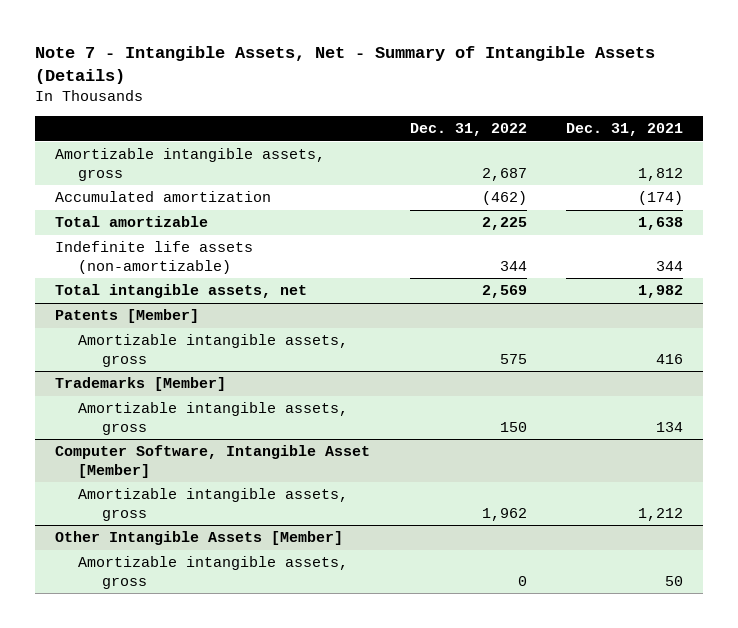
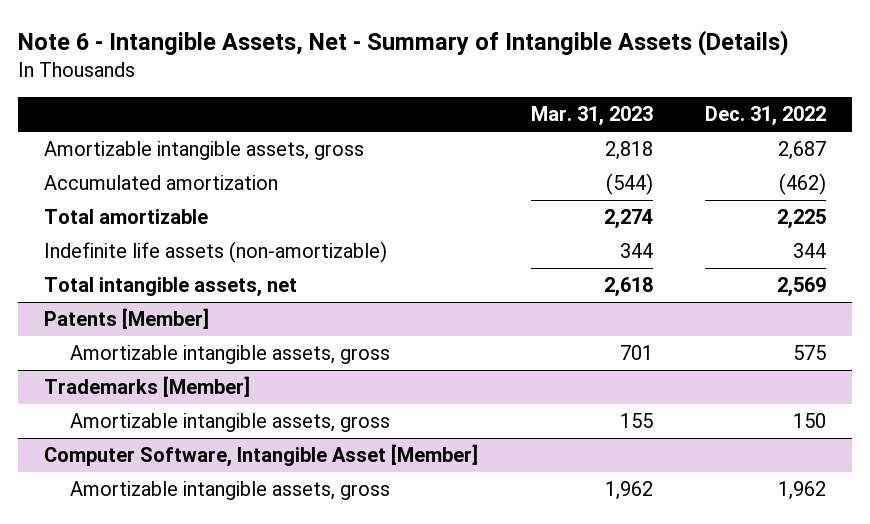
[34,46,655,85] Note 7 - Intangible Assets, Net - Summary of Intangible Assets (Details) -> [18,29,790,56] Note 6 - Intangible Assets, Net - Summary of Intangible Assets (Details)
[566,123,684,137] Dec. 31, 2021 -> none
none -> [530,106,653,127] Mar. 31, 2023
[54,531,343,546] Other Intangible Assets [Member] -> none
[78,556,349,589] Amortizable intangible assets, gross -> none

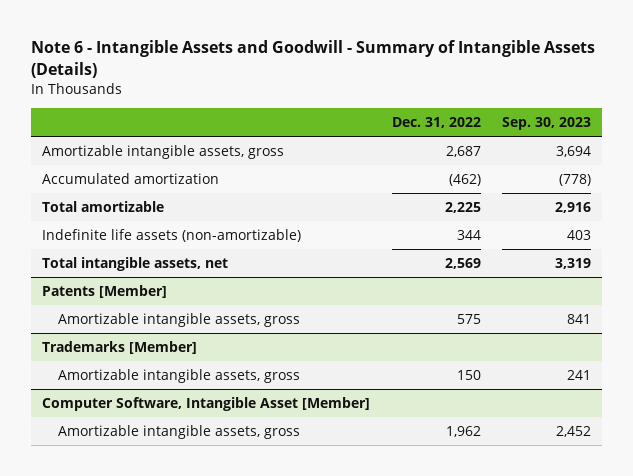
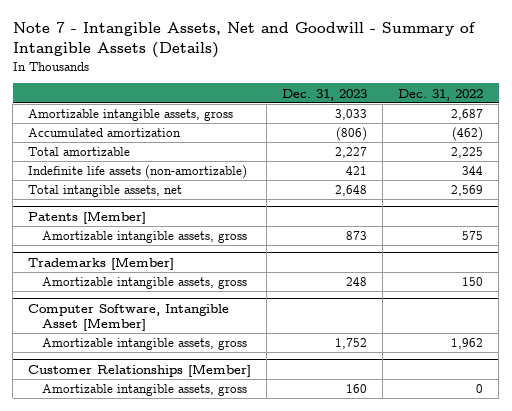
[30,39,595,78] Note 6 - Intangible Assets and Goodwill - Summary of Intangible Assets (Details) -> [12,22,476,59] Note 7 - Intangible Assets, Net and Goodwill - Summary of Intangible Assets (Details)
[502,116,592,130] Sep. 30, 2023 -> none
none -> [282,88,368,101] Dec. 31, 2023
none -> [28,363,252,377] Customer Relationships [Member]
none -> [42,384,248,397] Amortizable intangible assets, gross

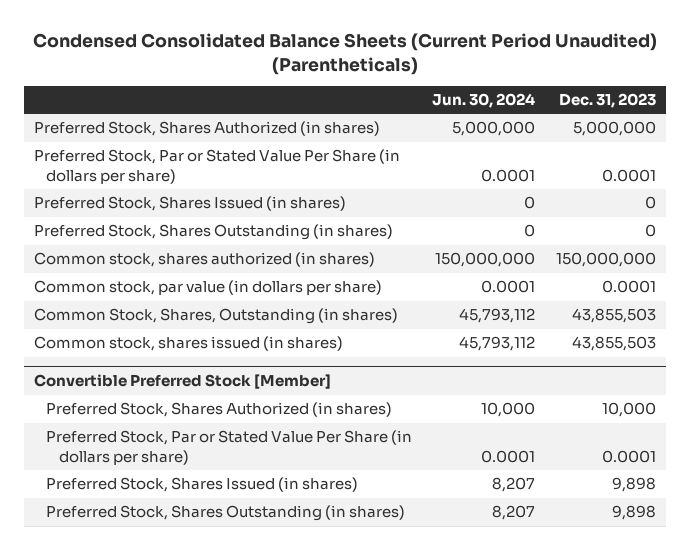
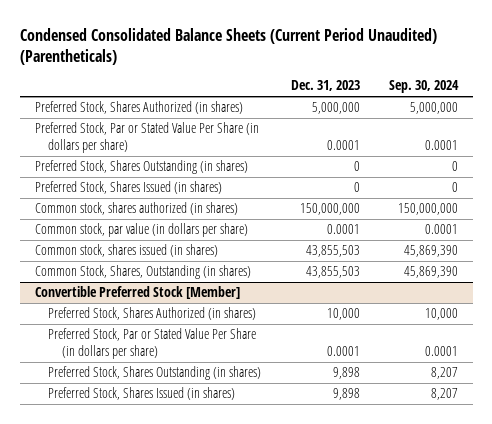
[432,93,536,109] Jun. 30, 2024 -> none
none -> [388,80,459,94] Sep. 30, 2024
[33,196,346,212] Preferred Stock, Shares Issued (in shares) -> [34,181,222,195] Preferred Stock, Shares Issued (in shares)
[33,308,398,325] Common Stock, Shares, Outstanding (in shares) -> [34,265,251,280] Common Stock, Shares, Outstanding (in shares)
[46,477,359,493] Preferred Stock, Shares Issued (in shares) -> [48,387,236,401] Preferred Stock, Shares Issued (in shares)

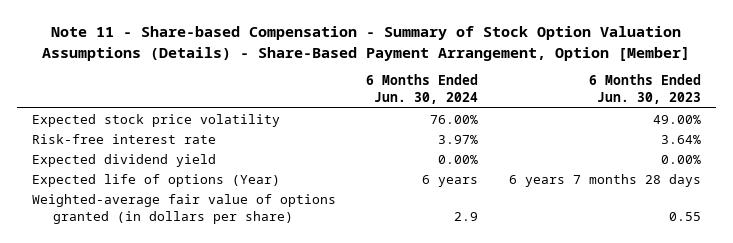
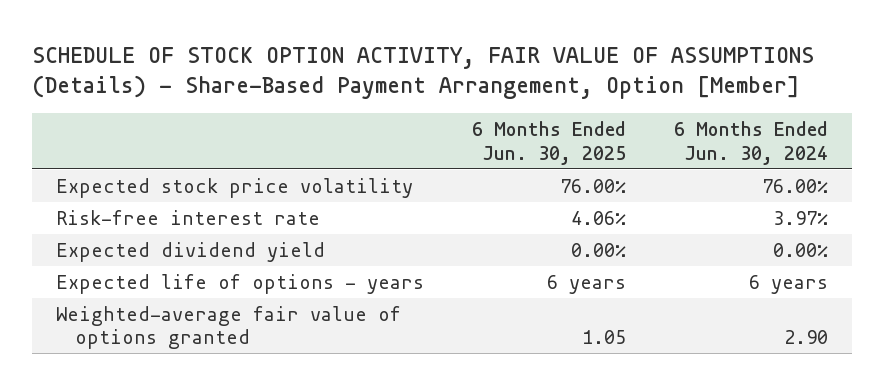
[42,26,691,61] Note 11 - Share-based Compensation - Summary of Stock Option Valuation Assumptions (Details) - Share-Based Payment Arrangement, Option [Member] -> [32,46,815,100] SCHEDULE OF STOCK OPTION ACTIVITY, FAIR VALUE OF ASSUMPTIONS (Details) - Share-Based Payment Arrangement, Option [Member]
[588,74,701,105] 6 Months Ended Jun. 30, 2023 -> none
none -> [471,120,626,165] 6 Months Ended Jun. 30, 2025
[31,173,280,187] Expected life of options (Year) -> [56,273,425,294] Expected life of options - years
[31,193,336,224] Weighted-average fair value of options granted (in dollars per share) -> [56,305,402,350] Weighted-average fair value of options granted
[454,211,479,221] 2.9 -> [783,330,828,345] 2.90

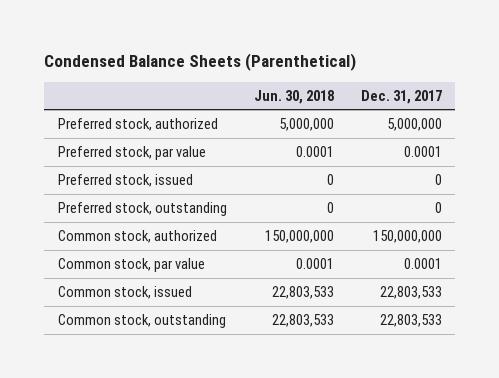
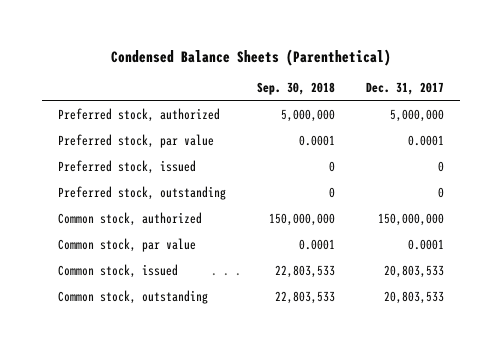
[253,89,334,104] Jun. 30, 2018 -> none
none -> [257,82,336,96] Sep. 30, 2018
[379,286,442,300] 22,803,533 -> [384,265,445,279] 20,803,533
[379,314,442,328] 22,803,533 -> [384,291,445,305] 20,803,533

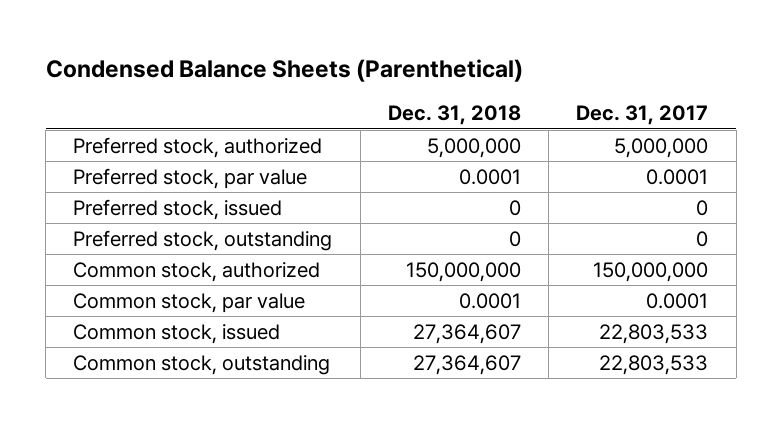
[257,82,336,96] Sep. 30, 2018 -> none
none -> [387,105,521,126] Dec. 31, 2018
[384,265,445,279] 20,803,533 -> [599,323,709,344] 22,803,533
[384,291,445,305] 20,803,533 -> [599,354,709,375] 22,803,533

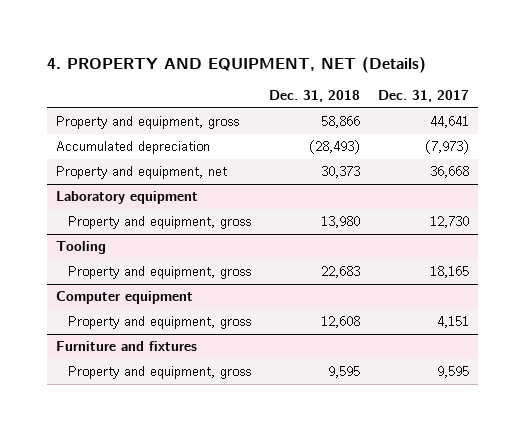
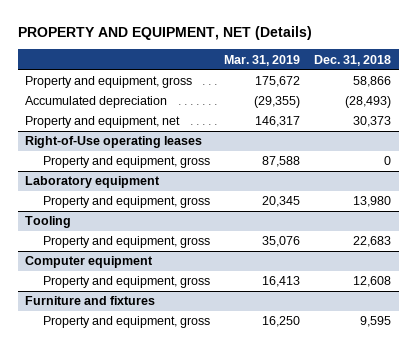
[47,57,427,74] 4. PROPERTY AND EQUIPMENT, NET (Details) -> [17,25,312,40] PROPERTY AND EQUIPMENT, NET (Details)
[378,90,470,103] Dec. 31, 2017 -> none
none -> [224,54,301,66] Mar. 31, 2019
none -> [24,136,202,149] Right-of-Use operating leases
none -> [43,156,211,169] Property and equipment, gross

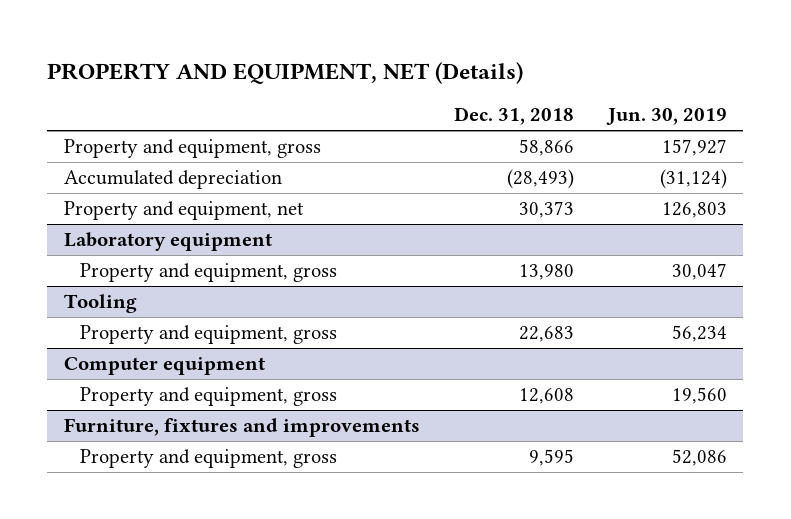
[224,54,301,66] Mar. 31, 2019 -> none
none -> [605,108,727,126] Jun. 30, 2019
[24,136,202,149] Right-of-Use operating leases -> none
[43,156,211,169] Property and equipment, gross -> none
[24,296,155,306] Furniture and fixtures -> [64,418,421,438] Furniture, fixtures and improvements

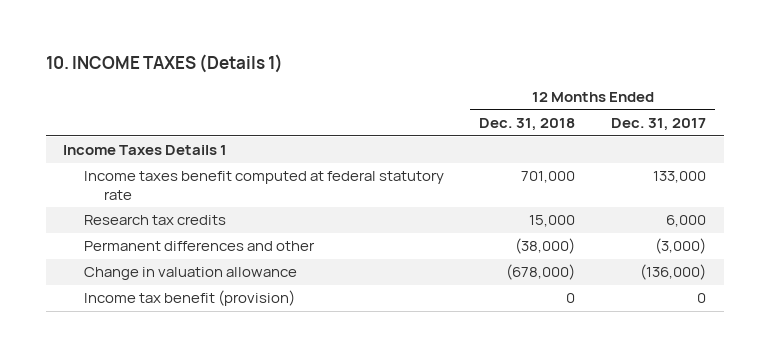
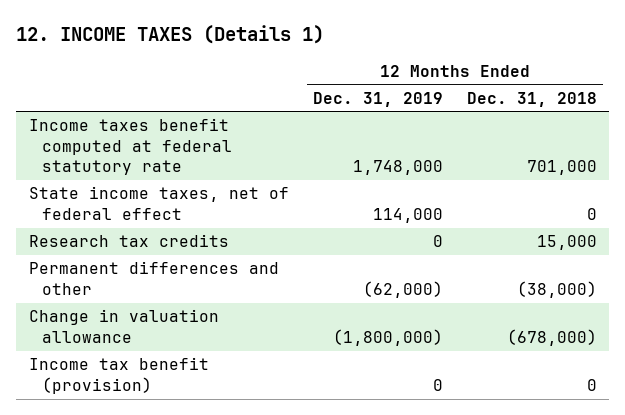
[45,53,283,73] 10. INCOME TAXES (Details 1) -> [16,25,325,45] 12. INCOME TAXES (Details 1)
[610,118,706,132] Dec. 31, 2017 -> none
none -> [312,91,443,107] Dec. 31, 2019
[63,145,228,156] Income Taxes Details 1 -> none
none -> [28,186,289,220] State income taxes, net of federal effect

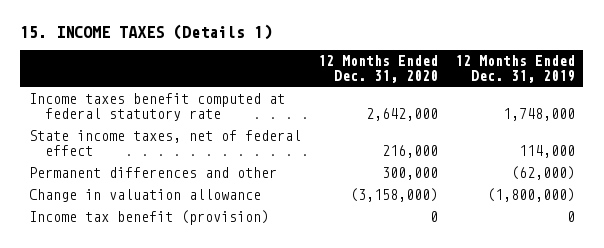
[16,25,325,45] 12. INCOME TAXES (Details 1) -> [20,24,273,41] 15. INCOME TAXES (Details 1)
[466,91,597,107] Dec. 31, 2018 -> none
none -> [317,55,438,83] 12 Months Ended Dec. 31, 2020
[28,234,229,248] Research tax credits -> none

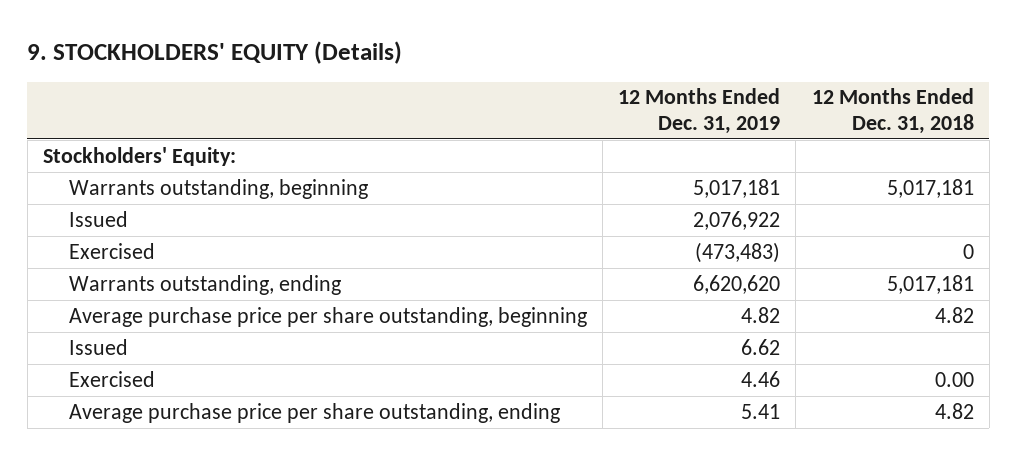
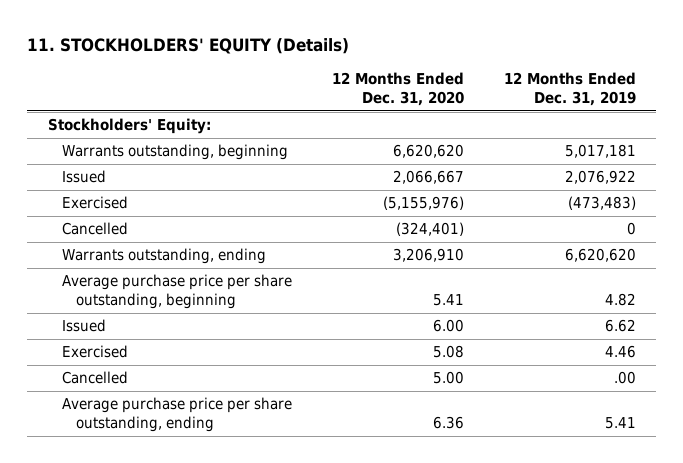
[27,41,403,65] 9. STOCKHOLDERS' EQUITY (Details) -> [27,37,350,54] 11. STOCKHOLDERS' EQUITY (Details)
[811,88,974,134] 12 Months Ended Dec. 31, 2018 -> none
none -> [331,72,464,107] 12 Months Ended Dec. 31, 2020
none -> [61,222,128,236] Cancelled
none -> [61,371,128,385] Cancelled

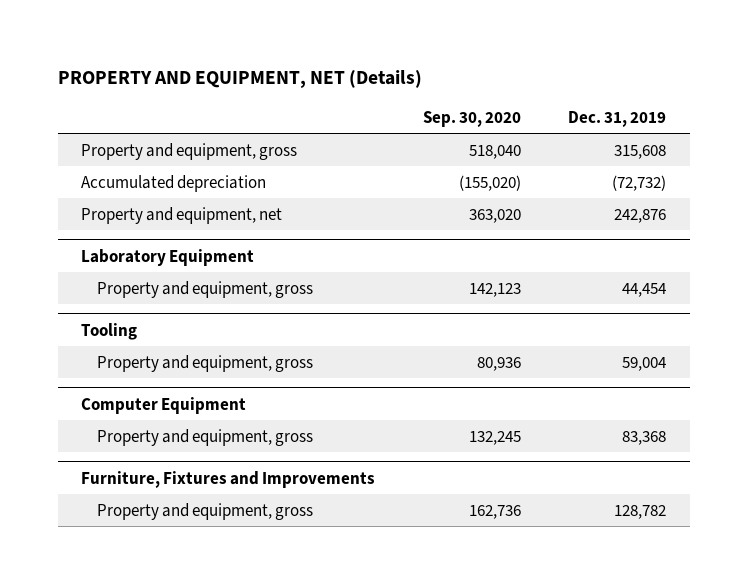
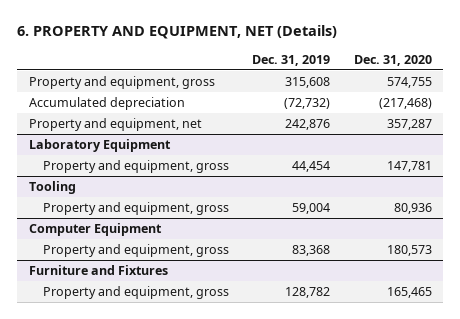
[57,69,422,88] PROPERTY AND EQUIPMENT, NET (Details) -> [17,25,338,40] 6. PROPERTY AND EQUIPMENT, NET (Details)
[422,110,521,127] Sep. 30, 2020 -> none
none -> [353,54,432,66] Dec. 31, 2020
[81,470,376,488] Furniture, Fixtures and Improvements -> [28,264,168,275] Furniture and Fixtures

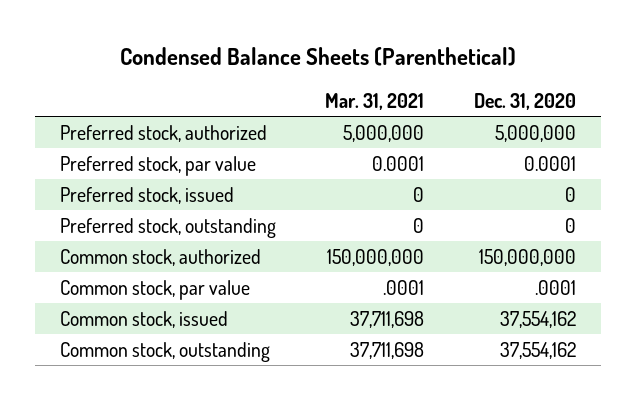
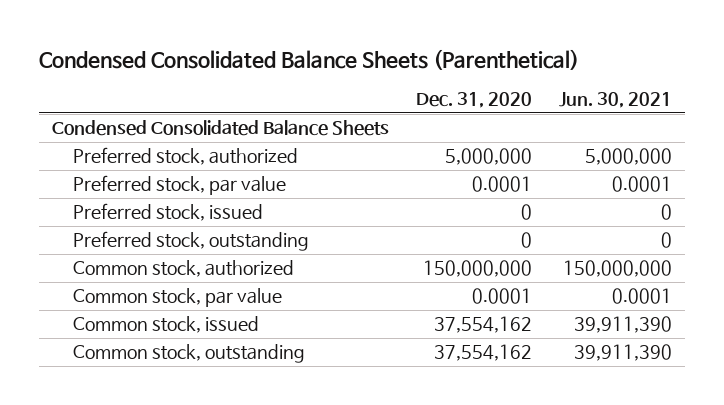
[119,47,516,67] Condensed Balance Sheets (Parenthetical) -> [39,48,580,70] Condensed Consolidated Balance Sheets (Parenthetical)
[325,92,425,110] Mar. 31, 2021 -> none
none -> [558,92,672,109] Jun. 30, 2021
none -> [52,120,390,137] Condensed Consolidated Balance Sheets
[535,279,577,295] .0001 -> [472,288,533,305] 0.0001

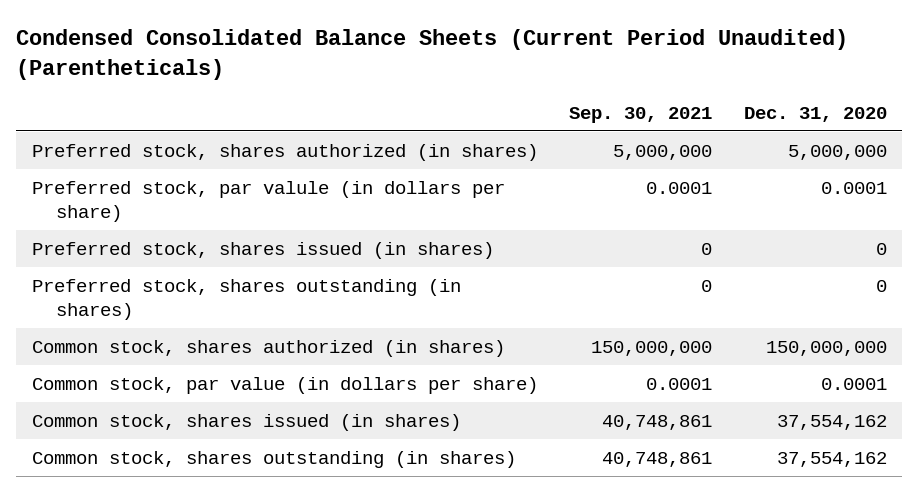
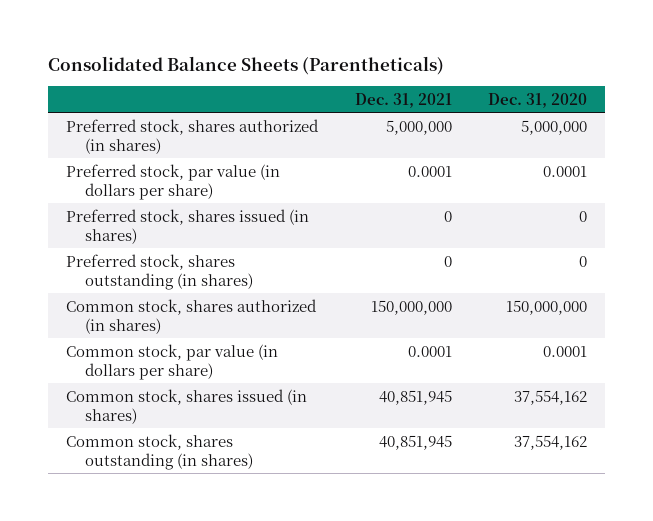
[15,29,848,80] Condensed Consolidated Balance Sheets (Current Period Unaudited) (Parentheticals) -> [48,56,445,76] Consolidated Balance Sheets (Parentheticals)
[569,106,713,123] Sep. 30, 2021 -> none
none -> [354,92,452,108] Dec. 31, 2021
[31,180,505,222] Preferred stock, par valule (in dollars per share) -> [66,163,281,200] Preferred stock, par value (in dollars per share)

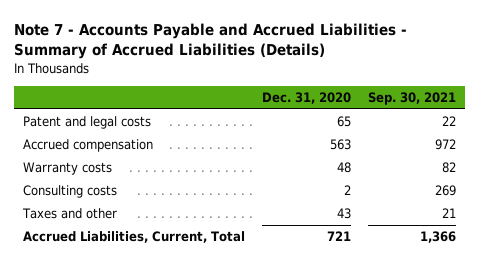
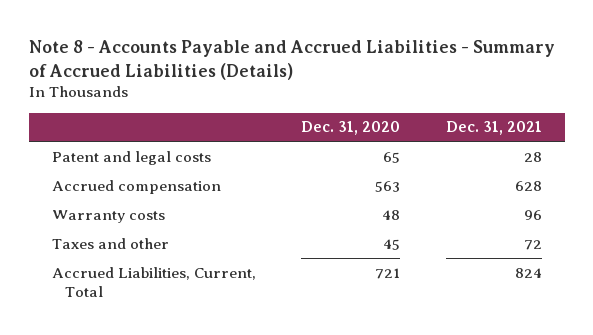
[14,22,408,59] Note 7 - Accounts Payable and Accrued Liabilities - Summary of Accrued Liabilities (Details) -> [28,39,555,80] Note 8 - Accounts Payable and Accrued Liabilities - Summary of Accrued Liabilities (Details)
[368,92,457,106] Sep. 30, 2021 -> none
none -> [445,121,542,136] Dec. 31, 2021
[22,185,117,199] Consulting costs -> none
[337,208,352,220] 43 -> [383,238,401,250] 45

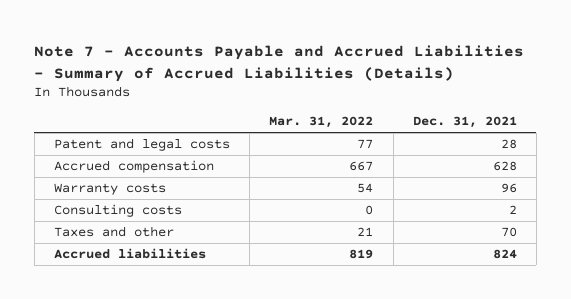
[28,39,555,80] Note 8 - Accounts Payable and Accrued Liabilities - Summary of Accrued Liabilities (Details) -> [34,45,525,82] Note 7 - Accounts Payable and Accrued Liabilities - Summary of Accrued Liabilities (Details)
[301,121,401,136] Dec. 31, 2020 -> none
none -> [269,116,374,129] Mar. 31, 2022
none -> [54,204,183,218] Consulting costs
[523,239,542,250] 72 -> [500,227,517,238] 70
[51,266,256,297] Accrued Liabilities, Current, Total -> [54,248,207,260] Accrued liabilities

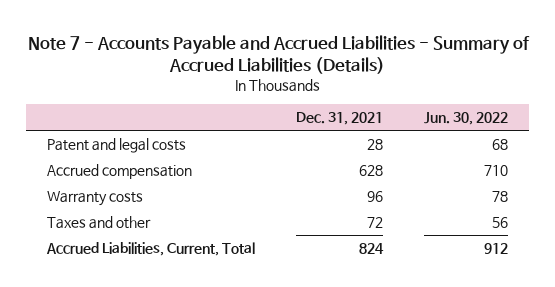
[269,116,374,129] Mar. 31, 2022 -> none
none -> [424,112,509,126] Jun. 30, 2022
[54,204,183,218] Consulting costs -> none
[500,227,517,238] 70 -> [367,217,384,229] 72
[54,248,207,260] Accrued liabilities -> [46,242,256,257] Accrued Liabilities, Current, Total

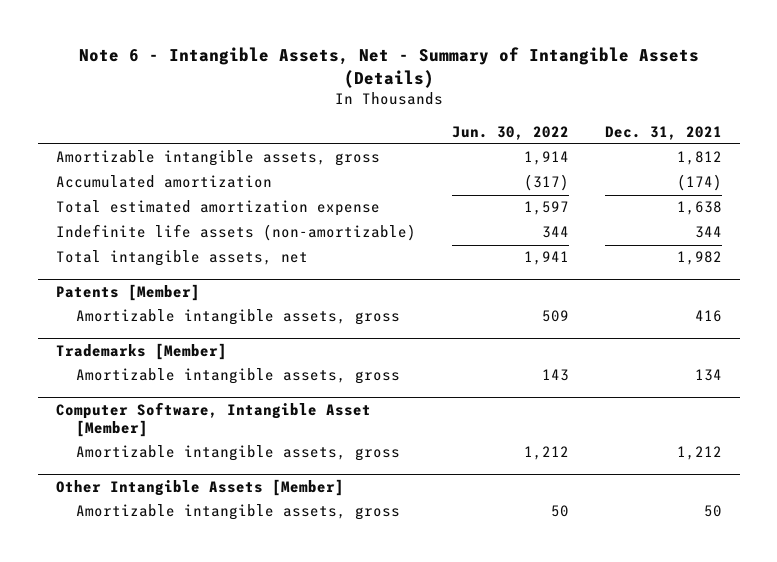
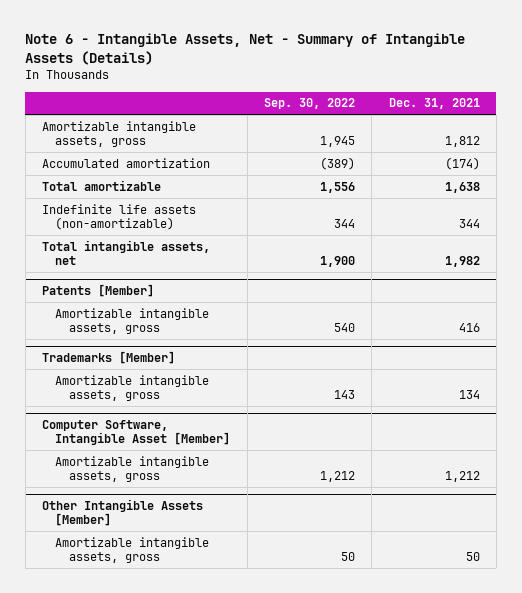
[451,125,569,140] Jun. 30, 2022 -> none
none -> [263,98,355,110] Sep. 30, 2022
[55,200,380,217] Total estimated amortization expense -> [42,179,162,191] Total amortizable

